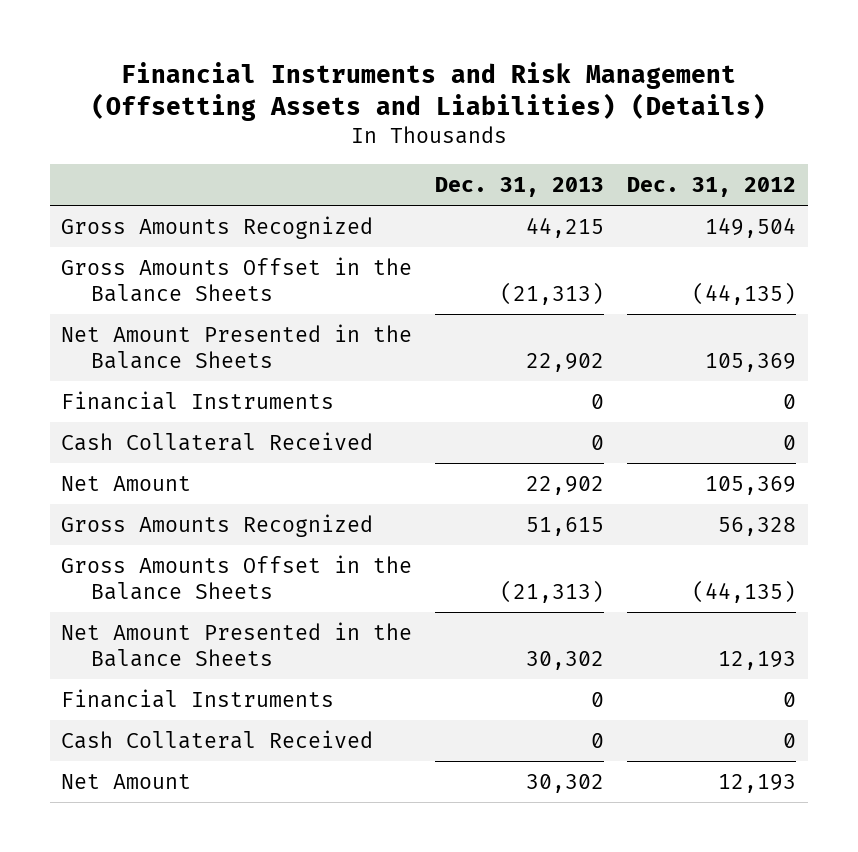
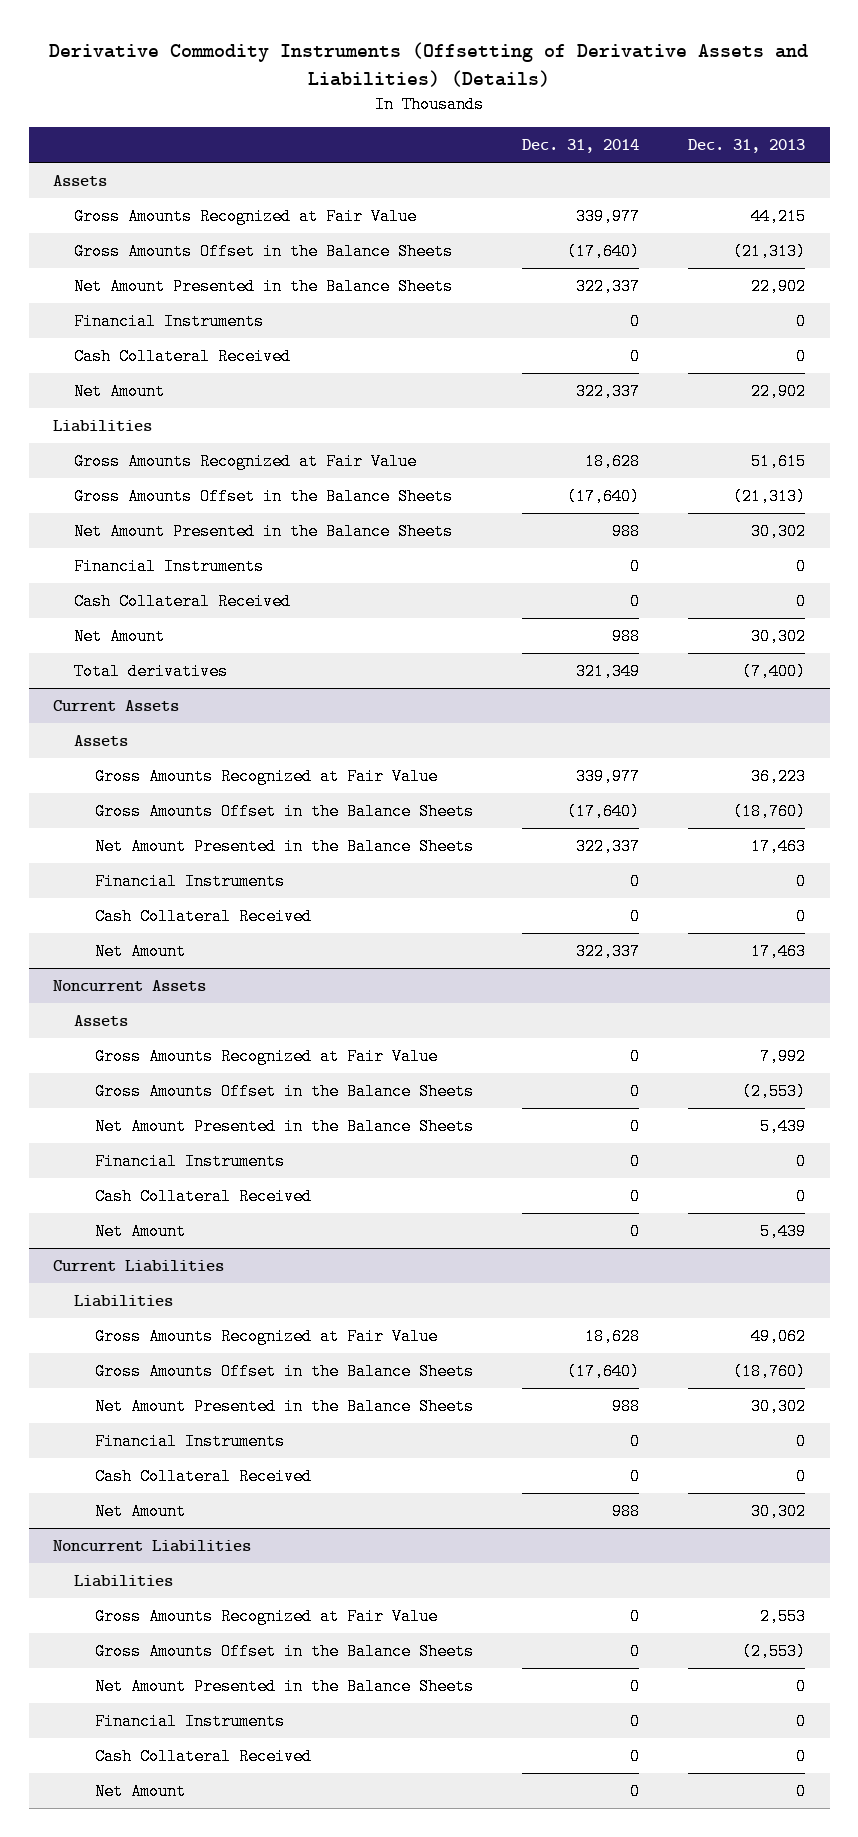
[90,61,766,122] Financial Instruments and Risk Management (Offsetting Assets and Liabilities) (Details) -> [49,41,809,87] Derivative Commodity Instruments (Offsetting of Derivative Assets and Liabilities) (Details)
[627,177,797,198] Dec. 31, 2012 -> none
none -> [521,139,639,154] Dec. 31, 2014
none -> [53,174,108,186] Assets
[61,215,374,239] Gross Amounts Recognized -> [73,207,417,225] Gross Amounts Recognized at Fair Value
none -> [53,419,153,432] Liabilities
[61,513,374,537] Gross Amounts Recognized -> [73,452,417,470] Gross Amounts Recognized at Fair Value
none -> [73,662,228,680] Total derivatives
none -> [53,699,180,711] Current Assets
none -> [73,734,128,746] Assets
none -> [94,767,438,785] Gross Amounts Recognized at Fair Value
none -> [94,802,474,820] Gross Amounts Offset in the Balance Sheets
none -> [94,837,474,855] Net Amount Presented in the Balance Sheets
none -> [94,872,285,890] Financial Instruments
none -> [94,907,312,925] Cash Collateral Received
none -> [94,942,186,960] Net Amount
none -> [53,979,207,991] Noncurrent Assets
none -> [73,1014,128,1026] Assets
none -> [94,1047,438,1065] Gross Amounts Recognized at Fair Value
none -> [94,1082,474,1100] Gross Amounts Offset in the Balance Sheets
none -> [94,1117,474,1135] Net Amount Presented in the Balance Sheets
none -> [94,1152,285,1170] Financial Instruments
none -> [94,1187,312,1205] Cash Collateral Received
none -> [94,1222,186,1240] Net Amount
none -> [53,1259,225,1272] Current Liabilities
none -> [73,1294,173,1307] Liabilities
none -> [94,1327,438,1345] Gross Amounts Recognized at Fair Value
none -> [94,1362,474,1380] Gross Amounts Offset in the Balance Sheets
none -> [94,1397,474,1415] Net Amount Presented in the Balance Sheets
none -> [94,1432,285,1450] Financial Instruments
none -> [94,1467,312,1485] Cash Collateral Received
none -> [94,1502,186,1520] Net Amount
none -> [53,1539,252,1552] Noncurrent Liabilities
none -> [73,1574,173,1587] Liabilities
none -> [94,1607,438,1625] Gross Amounts Recognized at Fair Value
none -> [94,1642,474,1660] Gross Amounts Offset in the Balance Sheets
none -> [94,1677,474,1695] Net Amount Presented in the Balance Sheets
none -> [94,1712,285,1730] Financial Instruments
none -> [94,1747,312,1765] Cash Collateral Received
none -> [94,1782,186,1800] Net Amount

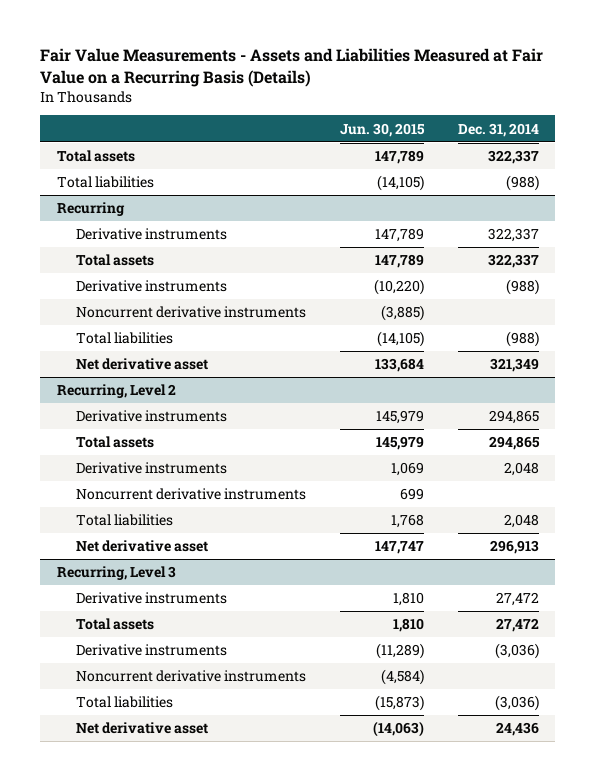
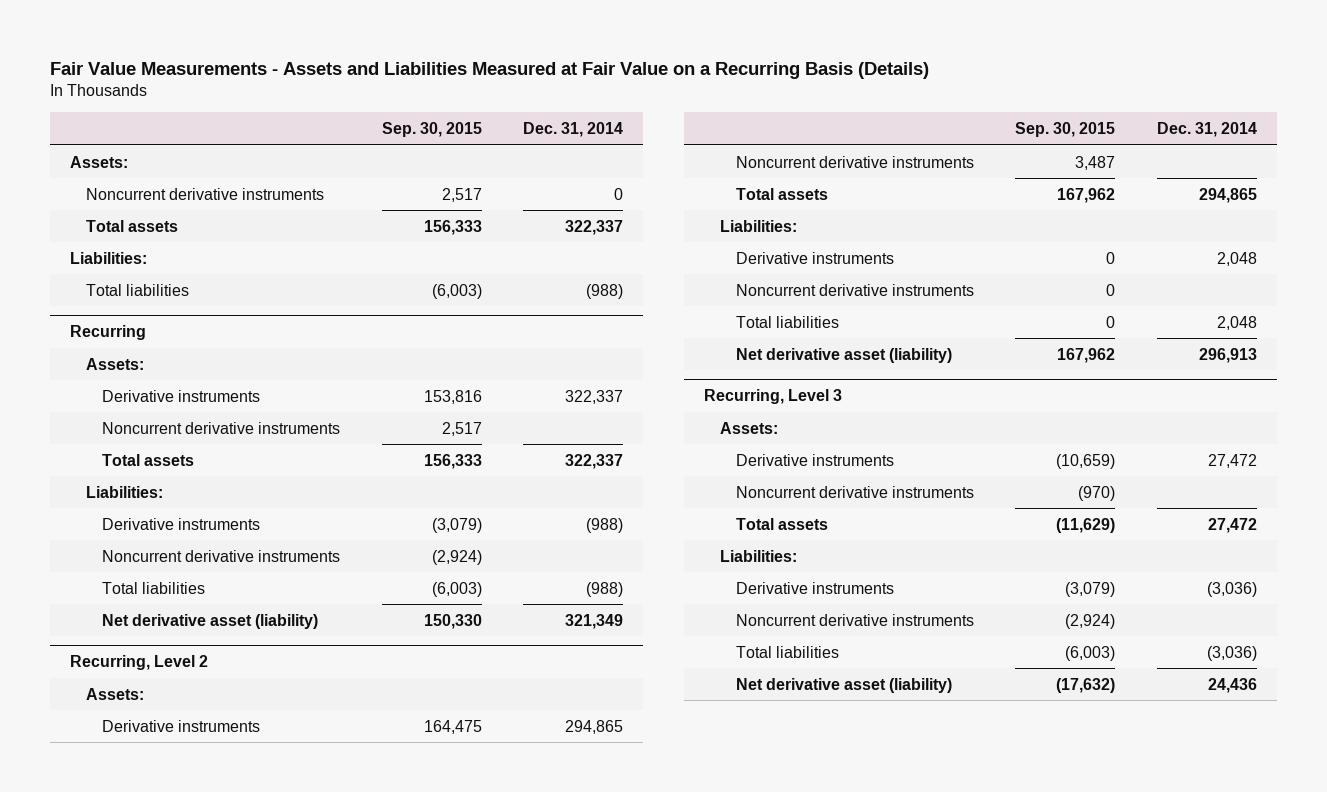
[339,122,425,137] Jun. 30, 2015 -> none
none -> [381,122,482,138] Sep. 30, 2015
none -> [70,155,129,168] Assets:
none -> [86,187,325,200] Noncurrent derivative instruments
none -> [70,251,148,264] Liabilities:
none -> [86,357,145,370] Assets:
none -> [102,421,341,434] Noncurrent derivative instruments
none -> [86,485,164,498] Liabilities:
[76,358,209,371] Net derivative asset -> [102,613,319,629] Net derivative asset (liability)
none -> [86,687,145,700] Assets:
none -> [736,155,975,168] Noncurrent derivative instruments
none -> [720,219,798,232] Liabilities:
[76,540,209,553] Net derivative asset -> [736,347,953,363] Net derivative asset (liability)
none -> [720,421,779,434] Assets:
none -> [736,485,975,498] Noncurrent derivative instruments
none -> [720,549,798,562] Liabilities:
[76,722,209,735] Net derivative asset -> [736,677,953,693] Net derivative asset (liability)

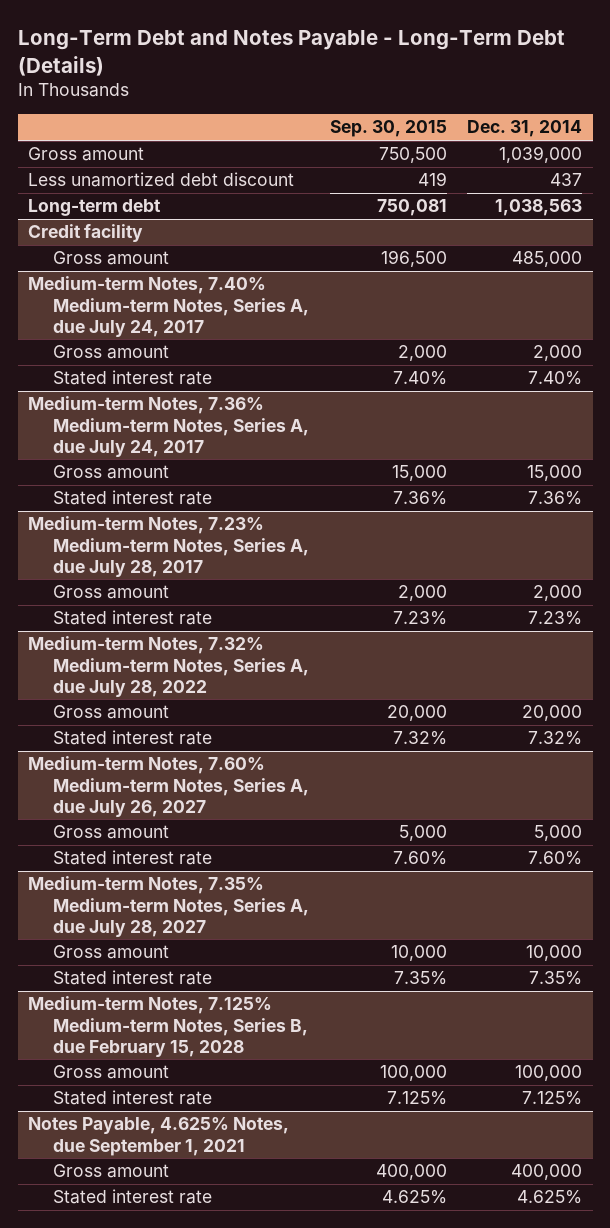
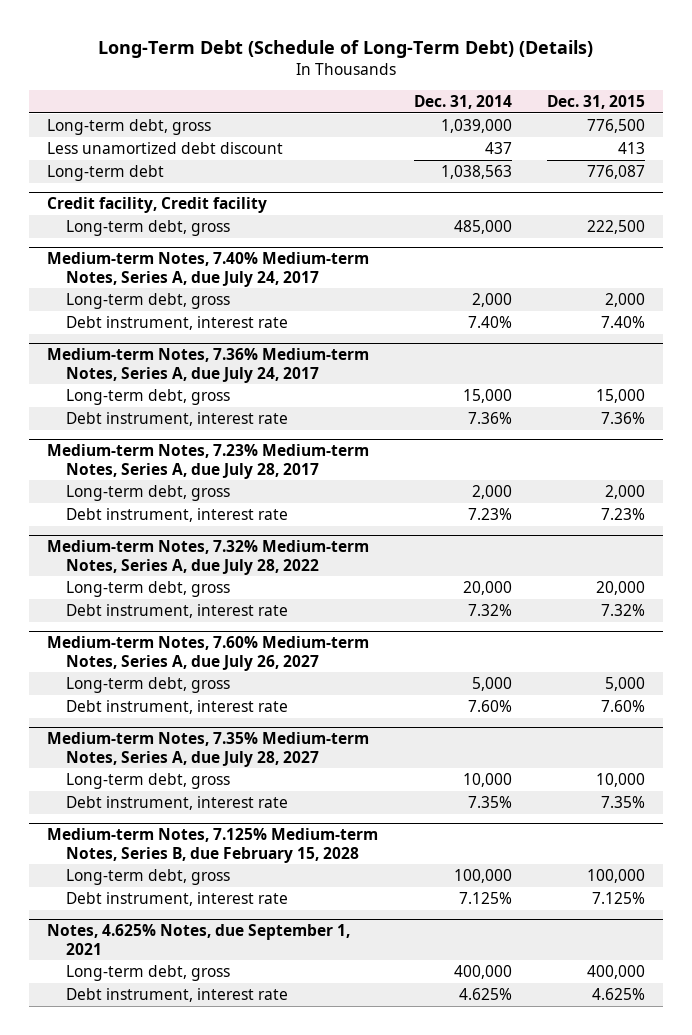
[17,30,565,76] Long-Term Debt and Notes Payable - Long-Term Debt (Details) -> [98,39,594,58] Long-Term Debt (Schedule of Long-Term Debt) (Details)
[329,120,447,138] Sep. 30, 2015 -> none
none -> [547,95,646,110] Dec. 31, 2015
[28,147,145,162] Gross amount -> [47,118,212,135] Long-term debt, gross
[28,224,144,243] Credit facility -> [47,197,268,214] Credit facility, Credit facility
[52,251,169,266] Gross amount -> [65,219,230,236] Long-term debt, gross
[52,345,169,360] Gross amount -> [65,292,230,309] Long-term debt, gross
[52,370,212,386] Stated interest rate -> [65,315,288,330] Debt instrument, interest rate
[52,465,169,480] Gross amount -> [65,388,230,405] Long-term debt, gross
[52,490,212,506] Stated interest rate -> [65,411,288,426] Debt instrument, interest rate
[52,585,169,600] Gross amount -> [65,484,230,501] Long-term debt, gross
[52,610,212,626] Stated interest rate -> [65,507,288,522] Debt instrument, interest rate
[52,705,169,720] Gross amount -> [65,580,230,597] Long-term debt, gross
[52,730,212,746] Stated interest rate -> [65,603,288,618] Debt instrument, interest rate
[52,825,169,840] Gross amount -> [65,676,230,693] Long-term debt, gross
[52,850,212,866] Stated interest rate -> [65,699,288,714] Debt instrument, interest rate
[52,945,169,960] Gross amount -> [65,772,230,789] Long-term debt, gross
[52,970,212,986] Stated interest rate -> [65,795,288,810] Debt instrument, interest rate
[52,1065,169,1080] Gross amount -> [65,868,230,885] Long-term debt, gross
[52,1090,212,1106] Stated interest rate -> [65,891,288,906] Debt instrument, interest rate
[28,1117,290,1156] Notes Payable, 4.625% Notes, due September 1, 2021 -> [47,924,351,955] Notes, 4.625% Notes, due September 1, 2021
[52,1164,169,1179] Gross amount -> [65,964,230,981] Long-term debt, gross
[52,1189,212,1205] Stated interest rate -> [65,987,288,1002] Debt instrument, interest rate

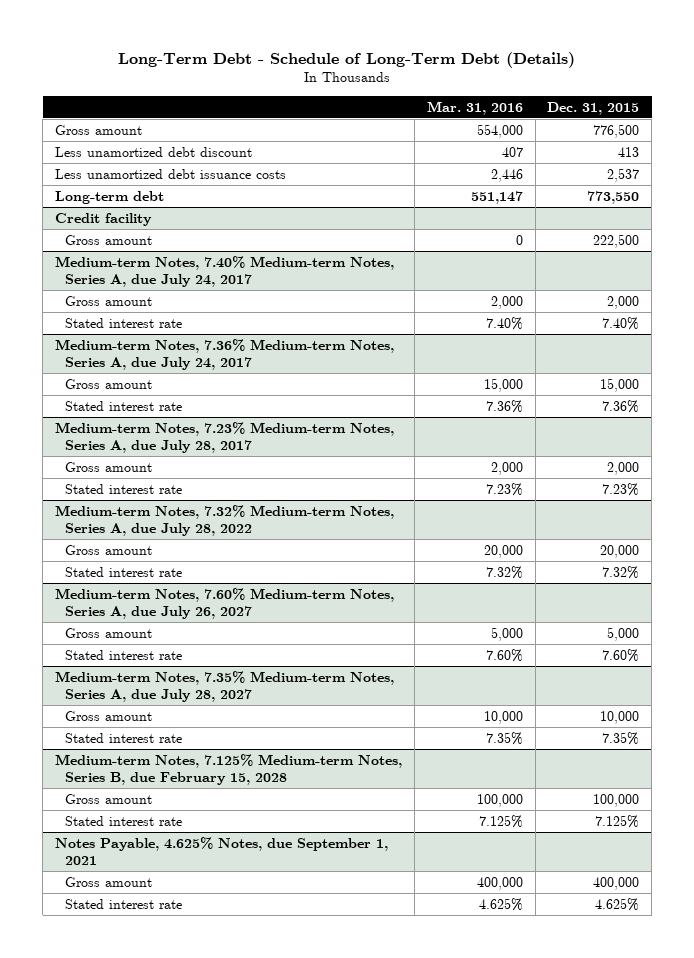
[98,39,594,58] Long-Term Debt (Schedule of Long-Term Debt) (Details) -> [118,51,576,68] Long-Term Debt - Schedule of Long-Term Debt (Details)
[413,95,512,110] Dec. 31, 2014 -> none
none -> [426,100,523,115] Mar. 31, 2016
[47,118,212,135] Long-term debt, gross -> [55,124,143,135] Gross amount
none -> [55,168,287,179] Less unamortized debt issuance costs
[587,164,646,179] 776,087 -> [587,190,640,204] 773,550
[47,197,268,214] Credit facility, Credit facility -> [55,212,153,226] Credit facility
[65,219,230,236] Long-term debt, gross -> [65,234,153,245] Gross amount
[65,292,230,309] Long-term debt, gross -> [65,295,153,306] Gross amount
[65,315,288,330] Debt instrument, interest rate -> [65,317,183,328] Stated interest rate
[65,388,230,405] Long-term debt, gross -> [65,378,153,389] Gross amount
[65,411,288,426] Debt instrument, interest rate -> [65,400,183,411] Stated interest rate
[65,484,230,501] Long-term debt, gross -> [65,461,153,472] Gross amount
[65,507,288,522] Debt instrument, interest rate -> [65,483,183,494] Stated interest rate
[65,580,230,597] Long-term debt, gross -> [65,544,153,555] Gross amount
[65,603,288,618] Debt instrument, interest rate -> [65,566,183,577] Stated interest rate
[65,676,230,693] Long-term debt, gross -> [65,627,153,638] Gross amount
[65,699,288,714] Debt instrument, interest rate -> [65,649,183,660] Stated interest rate
[65,772,230,789] Long-term debt, gross -> [65,710,153,721] Gross amount
[65,795,288,810] Debt instrument, interest rate -> [65,732,183,743] Stated interest rate
[65,868,230,885] Long-term debt, gross -> [65,793,153,804] Gross amount
[65,891,288,906] Debt instrument, interest rate -> [65,815,183,826] Stated interest rate
[47,924,351,955] Notes, 4.625% Notes, due September 1, 2021 -> [55,836,389,866] Notes Payable, 4.625% Notes, due September 1, 2021
[65,964,230,981] Long-term debt, gross -> [65,876,153,887] Gross amount
[65,987,288,1002] Debt instrument, interest rate -> [65,898,183,909] Stated interest rate

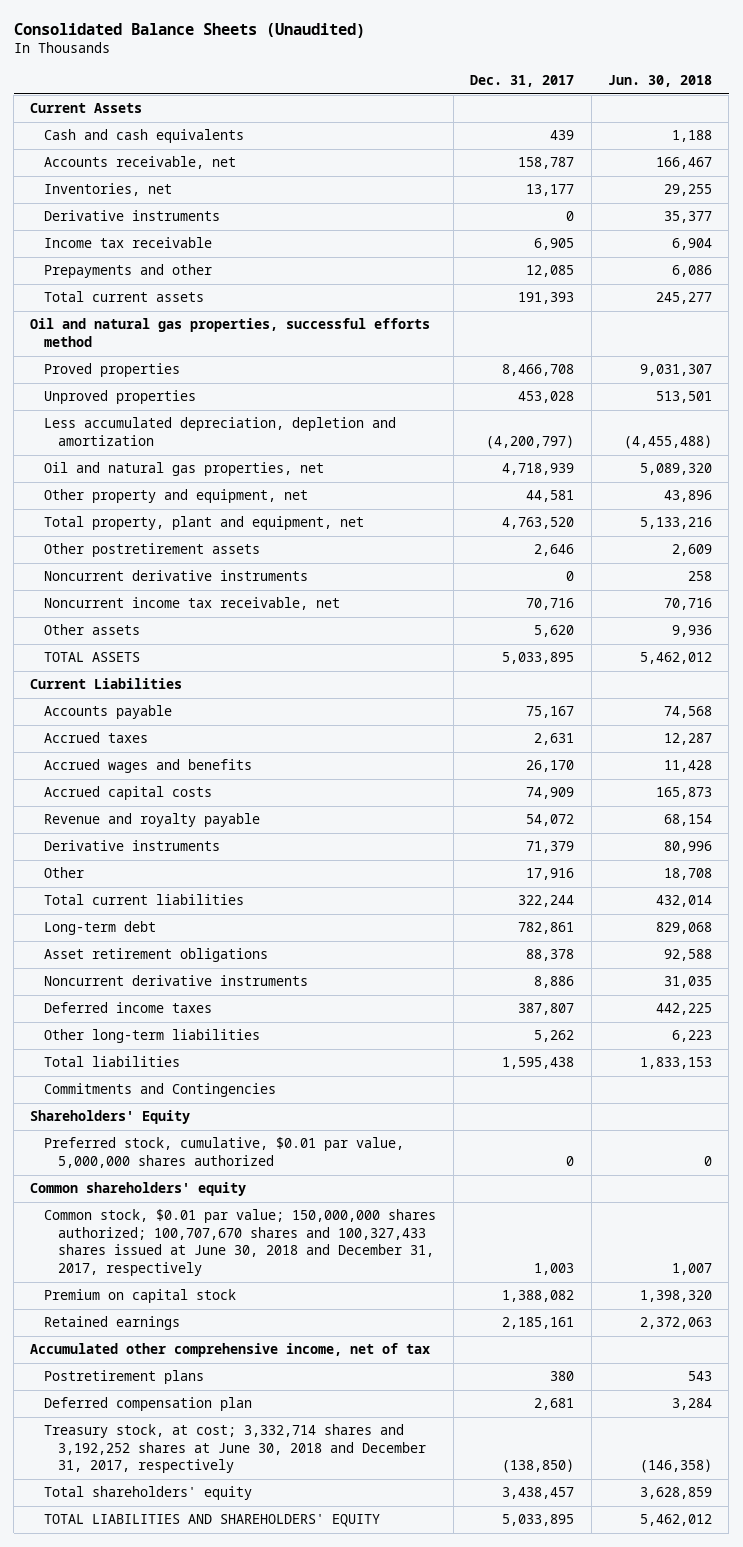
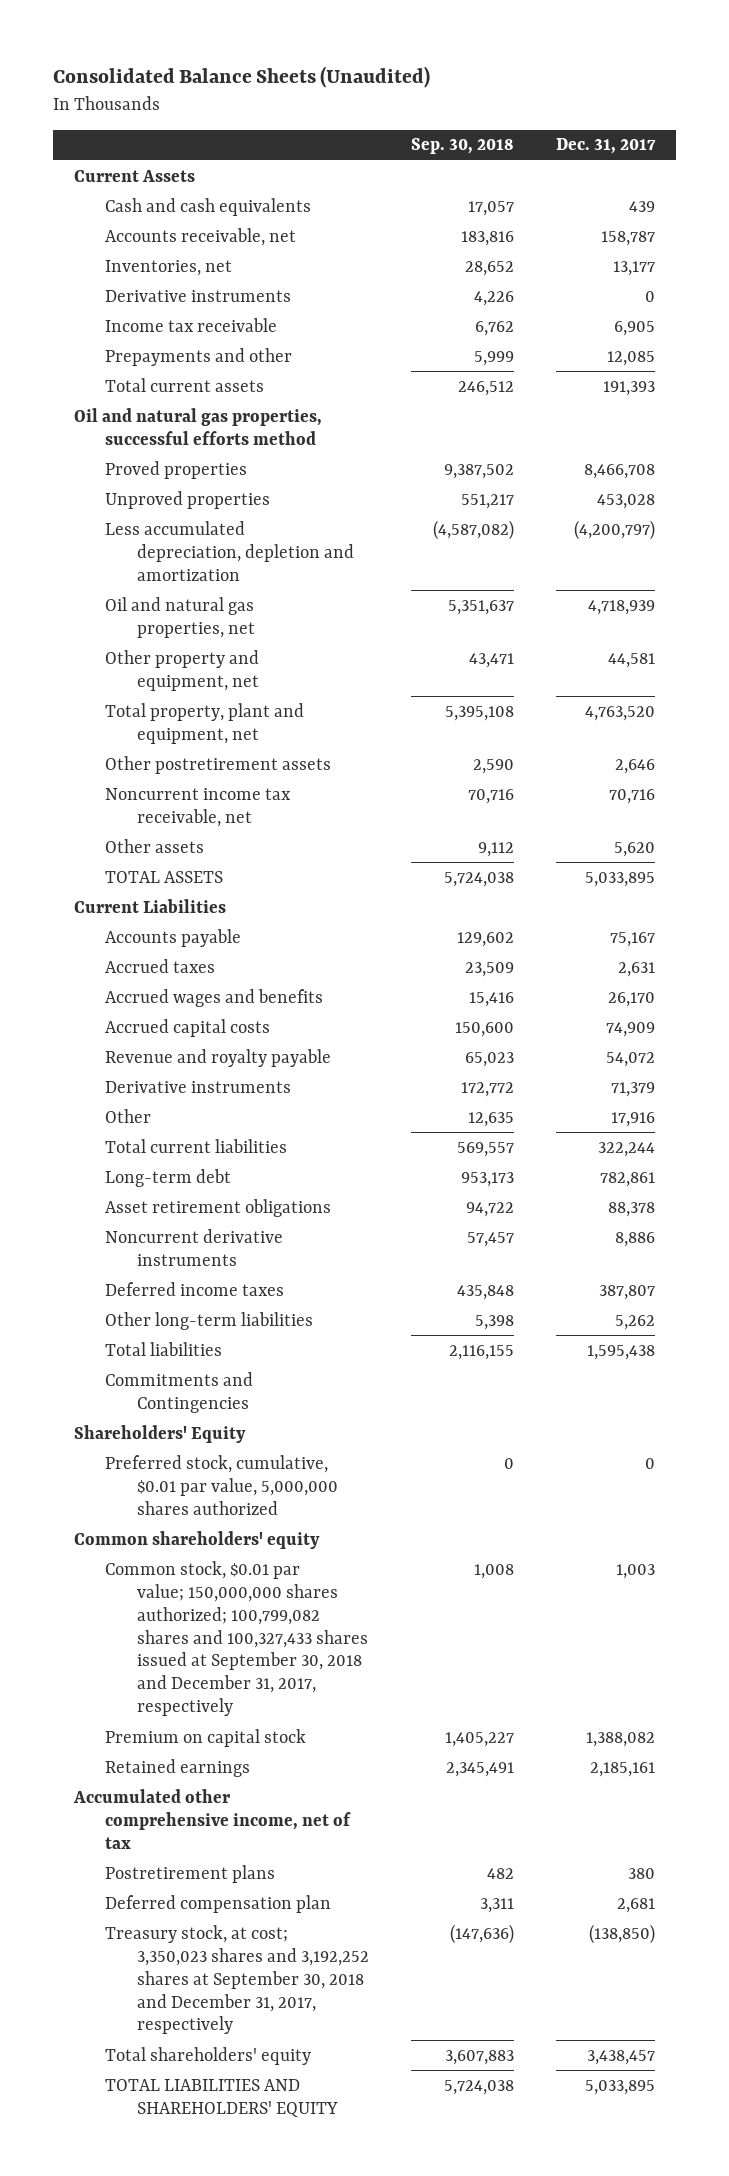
[608,74,713,87] Jun. 30, 2018 -> none
none -> [410,138,514,155] Sep. 30, 2018
[44,570,309,582] Noncurrent derivative instruments -> none
[44,1209,437,1276] Common stock, $0.01 par value; 150,000,000 shares authorized; 100,707,670 shares and 100,327,433 shares issued at June 30, 2018 and December 31, 2017, respectively -> [105,1560,368,1717] Common stock, $0.01 par value; 150,000,000 shares authorized; 100,799,082 shares and 100,327,433 shares issued at September 30, 2018 and December 31, 2017, respectively
[44,1424,427,1474] Treasury stock, at cost; 3,332,714 shares and 3,192,252 shares at June 30, 2018 and December 31, 2017, respectively -> [105,1924,369,2035] Treasury stock, at cost; 3,350,023 shares and 3,192,252 shares at September 30, 2018 and December 31, 2017, respectively

